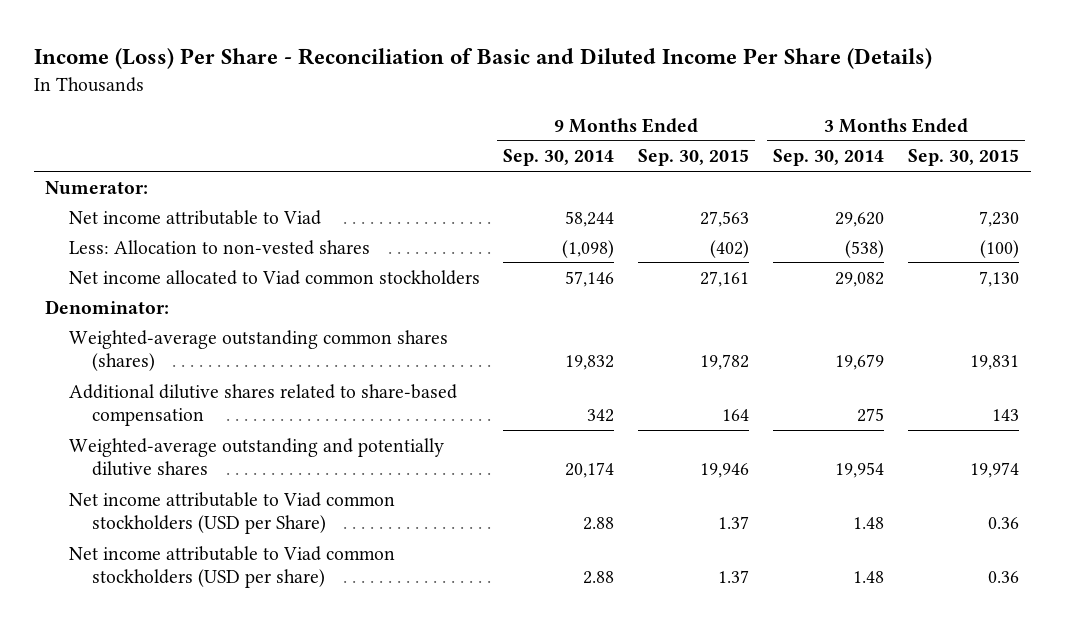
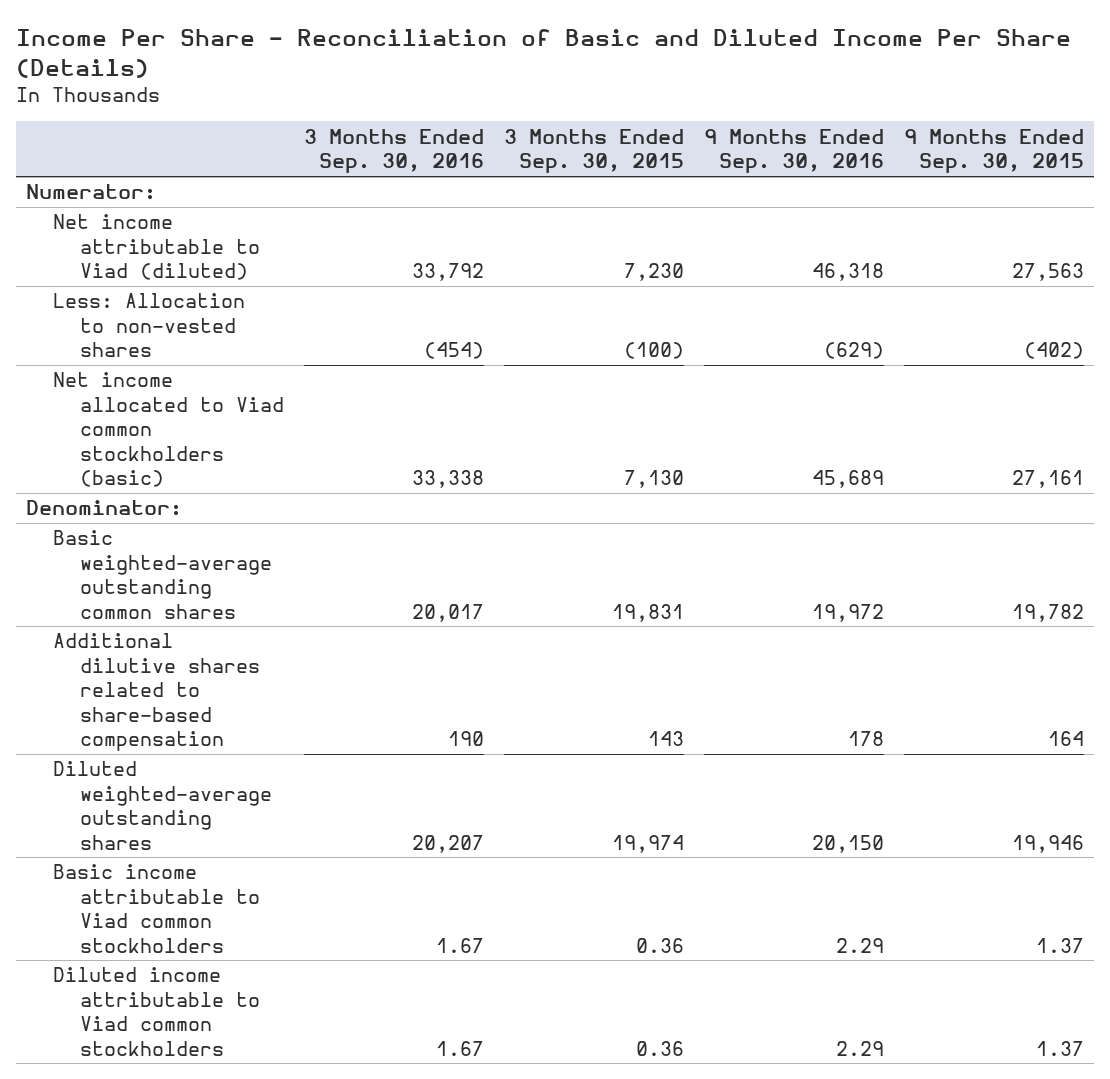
[33,48,932,70] Income (Loss) Per Share - Reconciliation of Basic and Diluted Income Per Share (Details) -> [16,29,1072,79] Income Per Share - Reconciliation of Basic and Diluted Income Per Share (Details)
[503,149,615,167] Sep. 30, 2014 -> none
[773,149,885,167] Sep. 30, 2014 -> none
none -> [304,128,485,174] 3 Months Ended Sep. 30, 2016
none -> [704,128,885,174] 9 Months Ended Sep. 30, 2016
[68,209,321,225] Net income attributable to Viad -> [53,214,261,281] Net income attributable to Viad (diluted)
[68,269,480,285] Net income allocated to Viad common stockholders -> [53,372,285,488] Net income allocated to Viad common stockholders (basic)
[68,329,448,372] Weighted-average outstanding common shares (shares) -> [53,530,273,619] Basic weighted-average outstanding common shares
[68,437,444,477] Weighted-average outstanding and potentially dilutive shares -> [53,761,273,850] Diluted weighted-average outstanding shares
[68,491,395,535] Net income attributable to Viad common stockholders (USD per Share) -> [53,864,261,953] Basic income attributable to Viad common stockholders
[68,545,395,589] Net income attributable to Viad common stockholders (USD per share) -> [53,967,261,1056] Diluted income attributable to Viad common stockholders

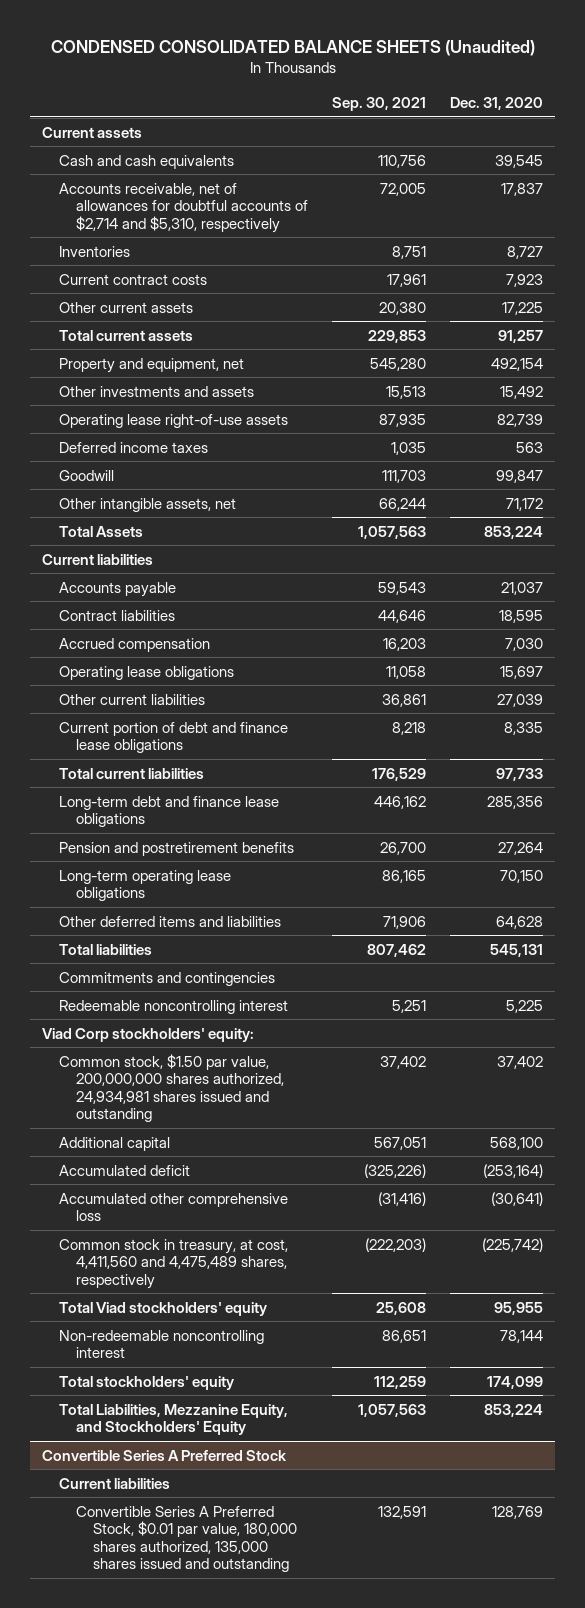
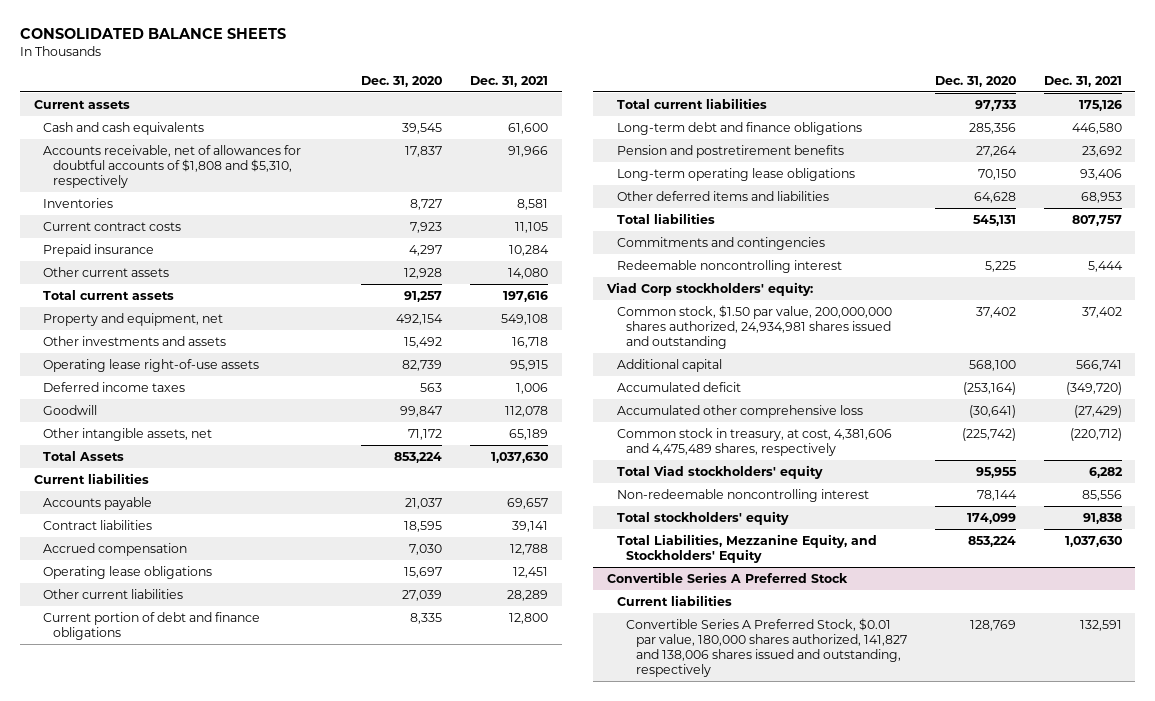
[50,40,535,57] CONDENSED CONSOLIDATED BALANCE SHEETS (Unaudited) -> [19,28,286,40] CONSOLIDATED BALANCE SHEETS
[332,96,427,111] Sep. 30, 2021 -> none
none -> [470,75,549,87] Dec. 31, 2021
[58,182,308,233] Accounts receivable, net of allowances for doubtful accounts of $2,714 and $5,310, respectively -> [43,144,302,188] Accounts receivable, net of allowances for doubtful accounts of $1,808 and $5,310, respectively
none -> [43,243,155,257] Prepaid insurance
[502,301,544,315] 17,225 -> [404,267,443,279] 12,928
[58,721,288,754] Current portion of debt and finance lease obligations -> [43,611,261,640] Current portion of debt and finance obligations
[58,795,279,828] Long-term debt and finance lease obligations -> [616,121,862,135] Long-term debt and finance obligations
[58,1238,288,1289] Common stock in treasury, at cost, 4,411,560 and 4,475,489 shares, respectively -> [616,427,892,456] Common stock in treasury, at cost, 4,381,606 and 4,475,489 shares, respectively
[75,1505,297,1573] Convertible Series A Preferred Stock, $0.01 par value, 180,000 shares authorized, 135,000 shares issued and outstanding -> [626,617,908,678] Convertible Series A Preferred Stock, $0.01 par value, 180,000 shares authorized, 141,827 and 138,006 shares issued and outstanding, respectively

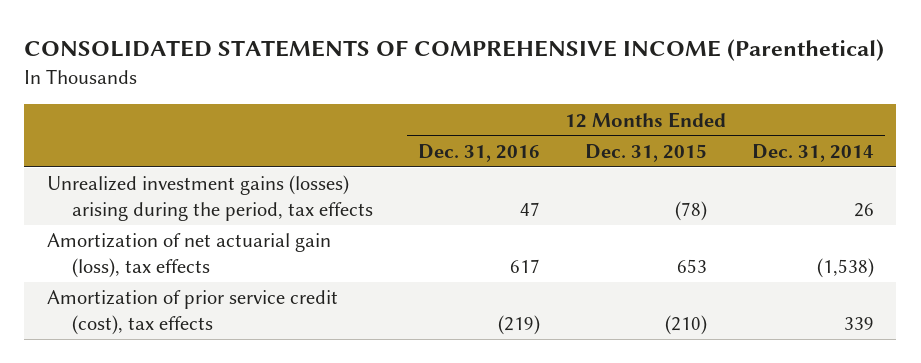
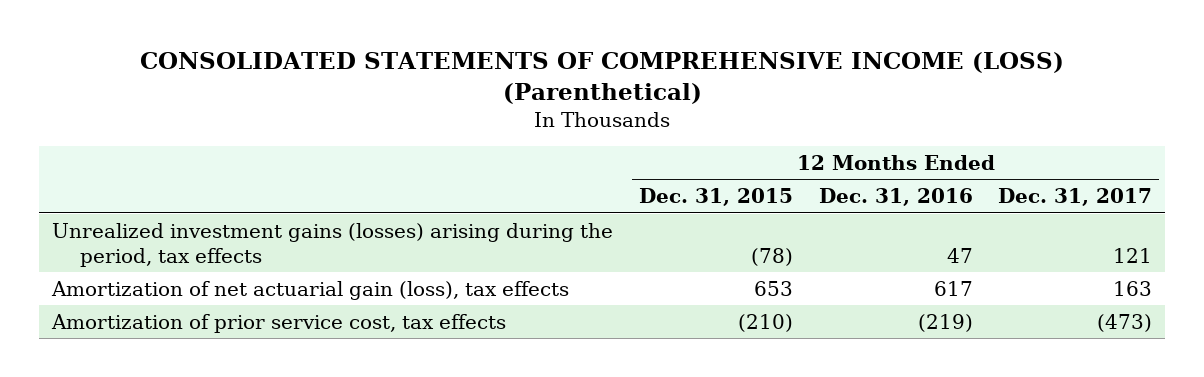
[24,39,885,62] CONSOLIDATED STATEMENTS OF COMPREHENSIVE INCOME (Parenthetical) -> [140,52,1065,105] CONSOLIDATED STATEMENTS OF COMPREHENSIVE INCOME (LOSS) (Parenthetical)
[751,143,874,162] Dec. 31, 2014 -> none
none -> [998,188,1153,207] Dec. 31, 2017
[46,290,338,336] Amortization of prior service credit (cost), tax effects -> [50,313,506,333] Amortization of prior service cost, tax effects

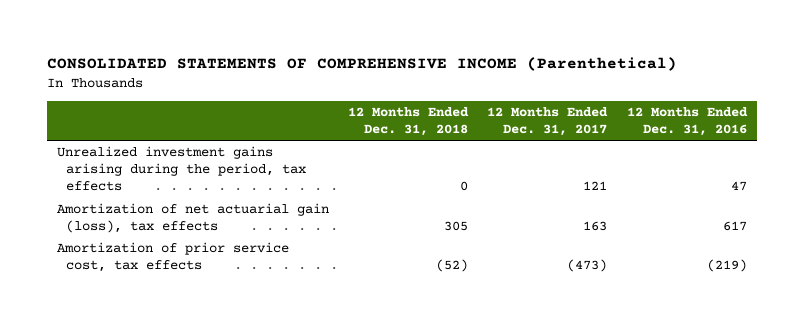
[140,52,1065,105] CONSOLIDATED STATEMENTS OF COMPREHENSIVE INCOME (LOSS) (Parenthetical) -> [46,57,677,72] CONSOLIDATED STATEMENTS OF COMPREHENSIVE INCOME (Parenthetical)
[638,188,793,207] Dec. 31, 2015 -> none
none -> [347,107,469,137] 12 Months Ended Dec. 31, 2018
[51,222,613,267] Unrealized investment gains (losses) arising during the period, tax effects -> [56,146,307,192] Unrealized investment gains arising during the period, tax effects

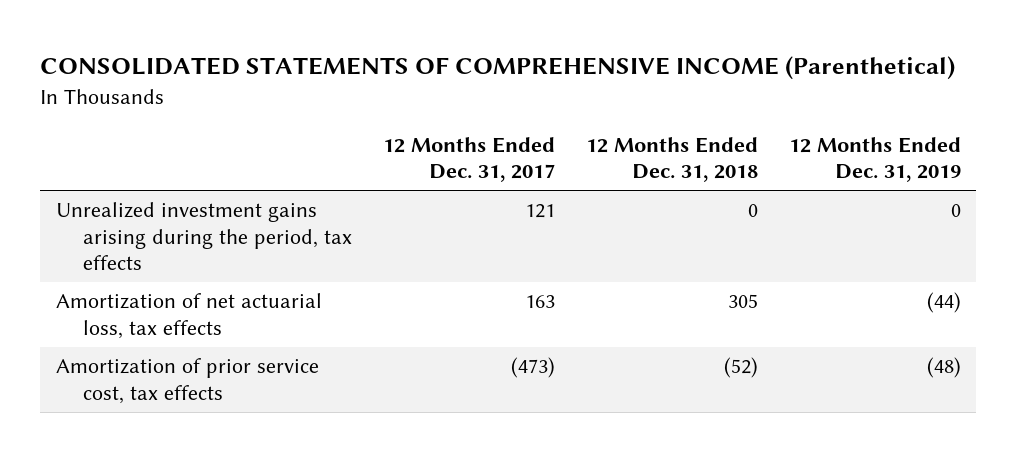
[626,107,748,137] 12 Months Ended Dec. 31, 2016 -> none
none -> [788,136,961,183] 12 Months Ended Dec. 31, 2019
[56,203,329,234] Amortization of net actuarial gain (loss), tax effects -> [55,293,322,339] Amortization of net actuarial loss, tax effects

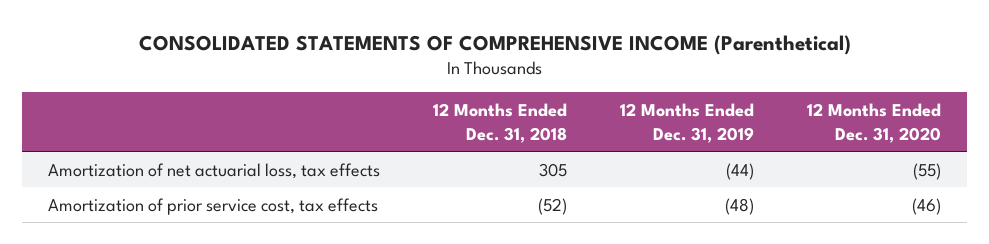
[382,136,555,183] 12 Months Ended Dec. 31, 2017 -> none
none -> [807,103,942,143] 12 Months Ended Dec. 31, 2020
[55,202,352,271] Unrealized investment gains arising during the period, tax effects -> none

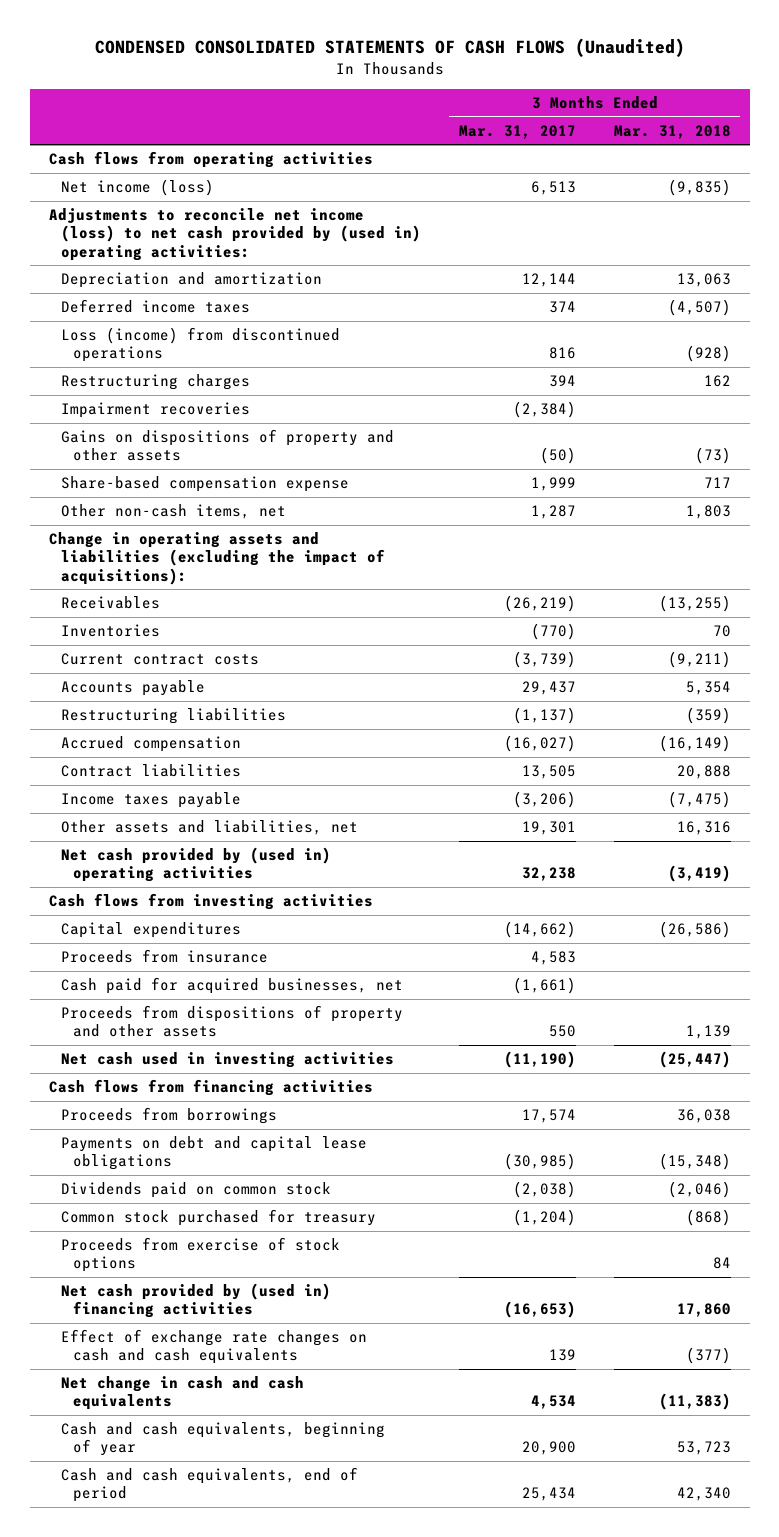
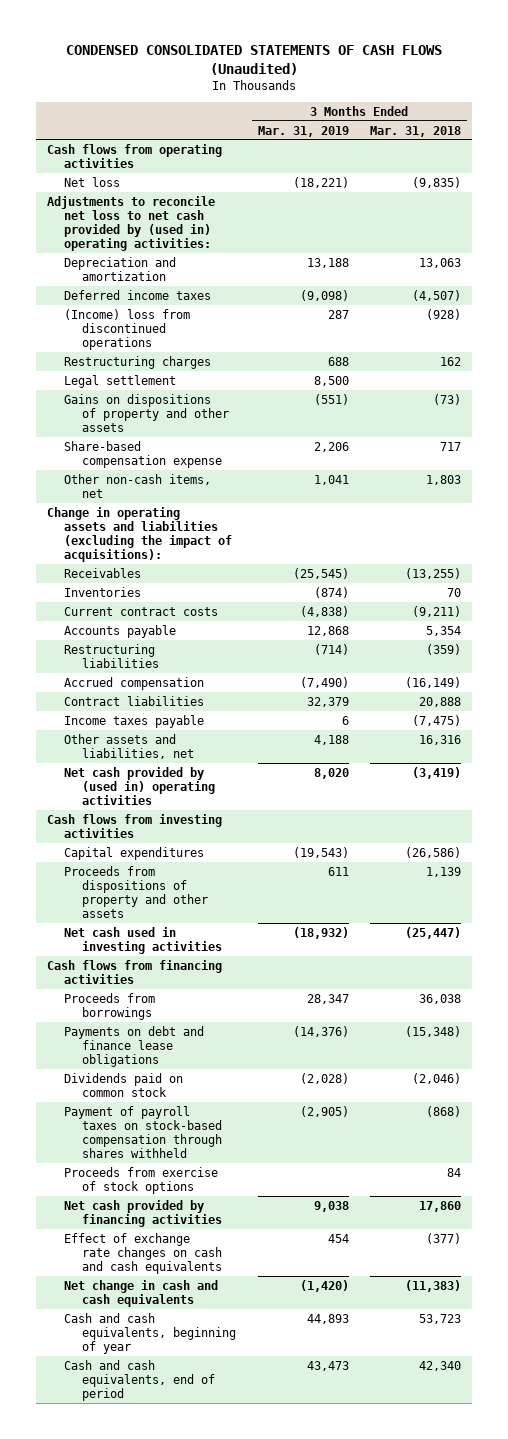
[458,124,576,139] Mar. 31, 2017 -> none
none -> [257,125,349,137] Mar. 31, 2019
[61,179,215,197] Net income (loss) -> [64,176,121,187] Net loss
[48,208,422,261] Adjustments to reconcile net income (loss) to net cash provided by (used in) operating activities: -> [46,195,215,252] Adjustments to reconcile net loss to net cash provided by (used in) operating activities:
[61,327,341,363] Loss (income) from discontinued operations -> [64,308,191,351] (Income) loss from discontinued operations
[61,402,251,419] Impairment recoveries -> none
none -> [64,374,177,388] Legal settlement
[61,949,269,964] Proceeds from insurance -> none
[61,977,404,995] Cash paid for acquired businesses, net -> none
[61,1136,368,1171] Payments on debt and capital lease obligations -> [64,1025,205,1068] Payments on debt and finance lease obligations
[61,1209,377,1227] Common stock purchased for treasury -> [64,1105,222,1159] Payment of payroll taxes on stock-based compensation through shares withheld
[61,1283,332,1319] Net cash provided by (used in) financing activities -> [64,1199,222,1227] Net cash provided by financing activities

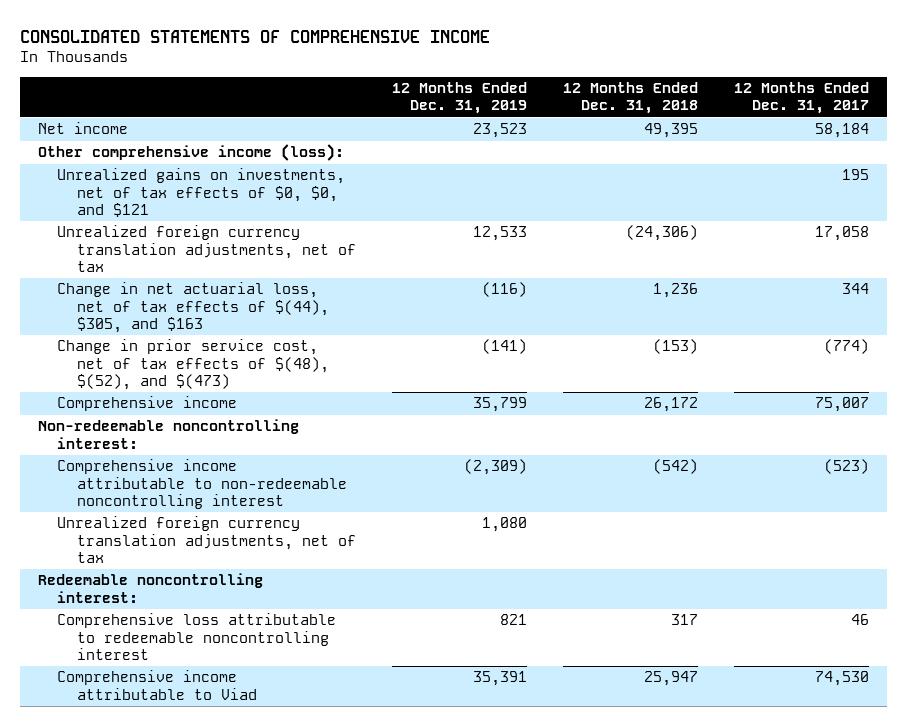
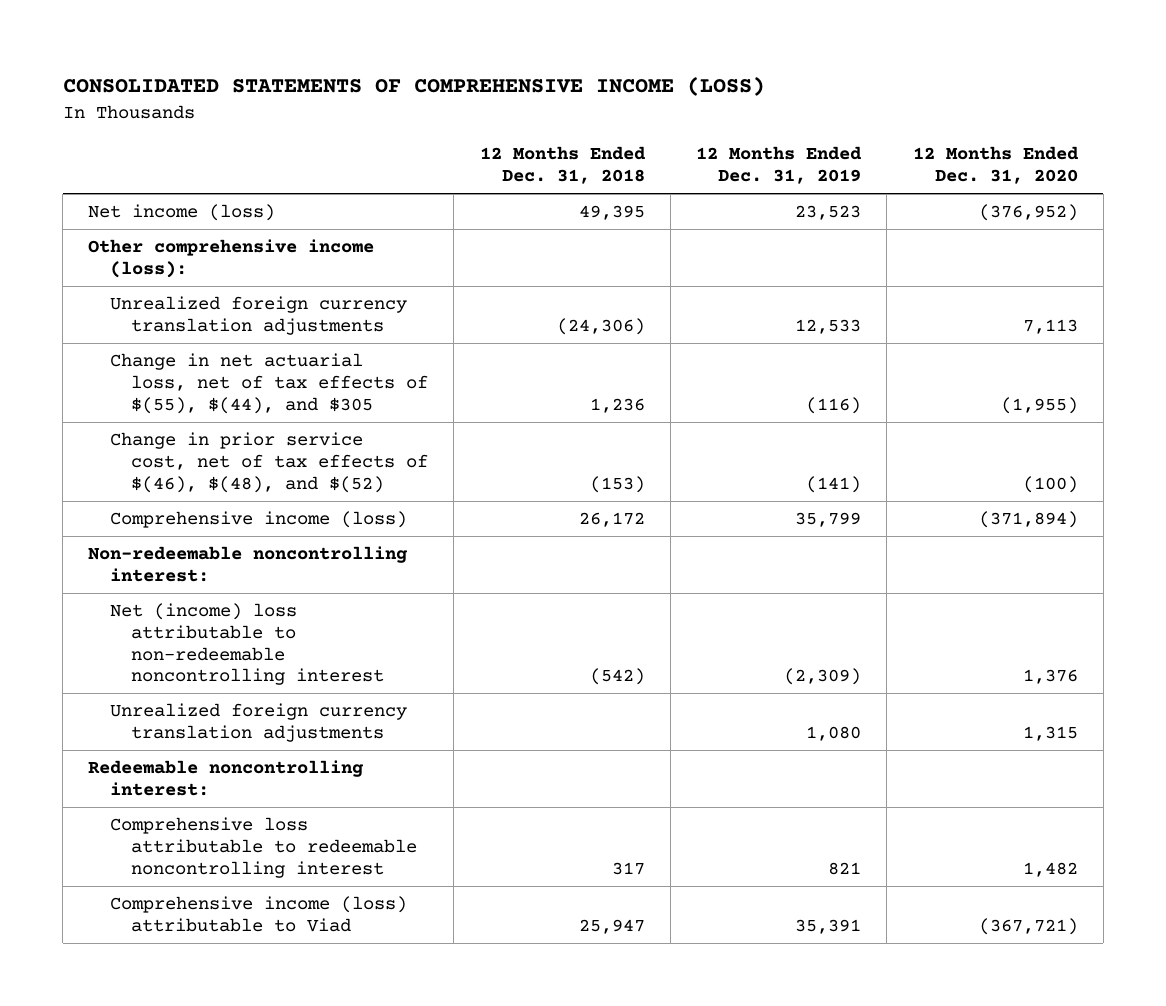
[20,29,491,43] CONSOLIDATED STATEMENTS OF COMPREHENSIVE INCOME -> [62,76,765,97] CONSOLIDATED STATEMENTS OF COMPREHENSIVE INCOME (LOSS)
[733,81,869,115] 12 Months Ended Dec. 31, 2017 -> none
none -> [912,146,1079,185] 12 Months Ended Dec. 31, 2020
[38,122,129,135] Net income -> [88,203,276,221] Net income (loss)
[57,168,346,218] Unrealized gains on investments, net of tax effects of $0, $0, and $121 -> none
[57,225,356,273] Unrealized foreign currency translation adjustments, net of tax -> [109,295,407,335] Unrealized foreign currency translation adjustments
[57,282,329,334] Change in net actuarial loss, net of tax effects of $(44), $305, and $163 -> [109,352,428,414] Change in net actuarial loss, net of tax effects of $(55), $(44), and $305
[57,339,329,391] Change in prior service cost, net of tax effects of $(48), $(52), and $(473) -> [109,431,428,493] Change in prior service cost, net of tax effects of $(46), $(48), and $(52)
[57,396,238,412] Comprehensive income -> [109,510,407,528] Comprehensive income (loss)
[57,459,347,510] Comprehensive income attributable to non-redeemable noncontrolling interest -> [109,602,384,686] Net (income) loss attributable to non-redeemable noncontrolling interest
[57,516,356,564] Unrealized foreign currency translation adjustments, net of tax -> [109,702,407,742] Unrealized foreign currency translation adjustments
[57,670,257,700] Comprehensive income attributable to Viad -> [109,895,407,932] Comprehensive income (loss) attributable to Viad

